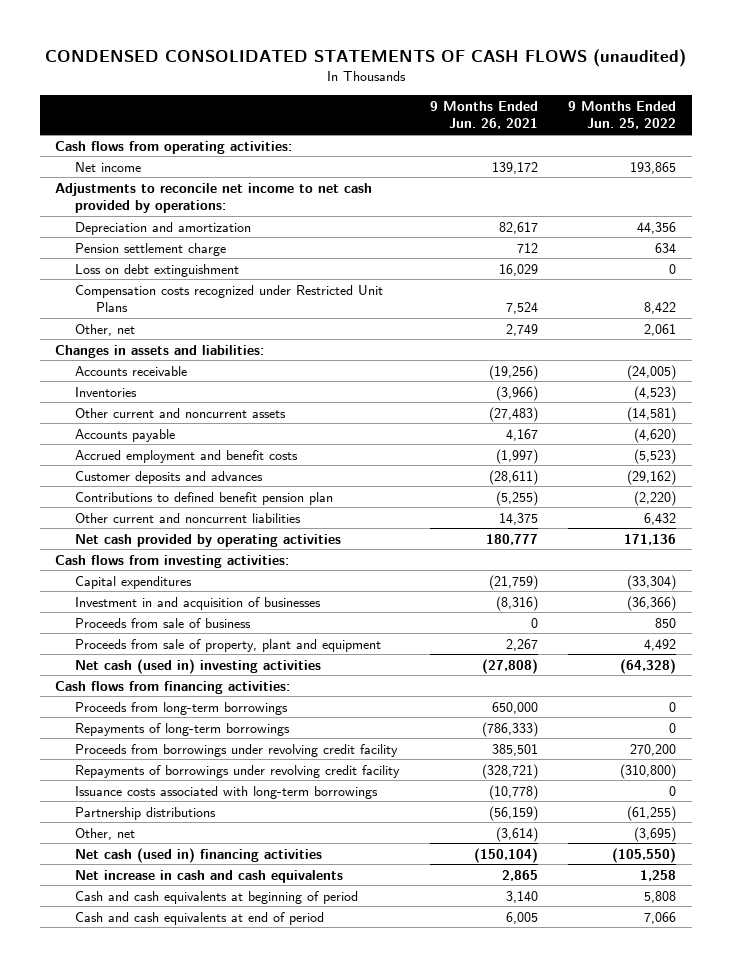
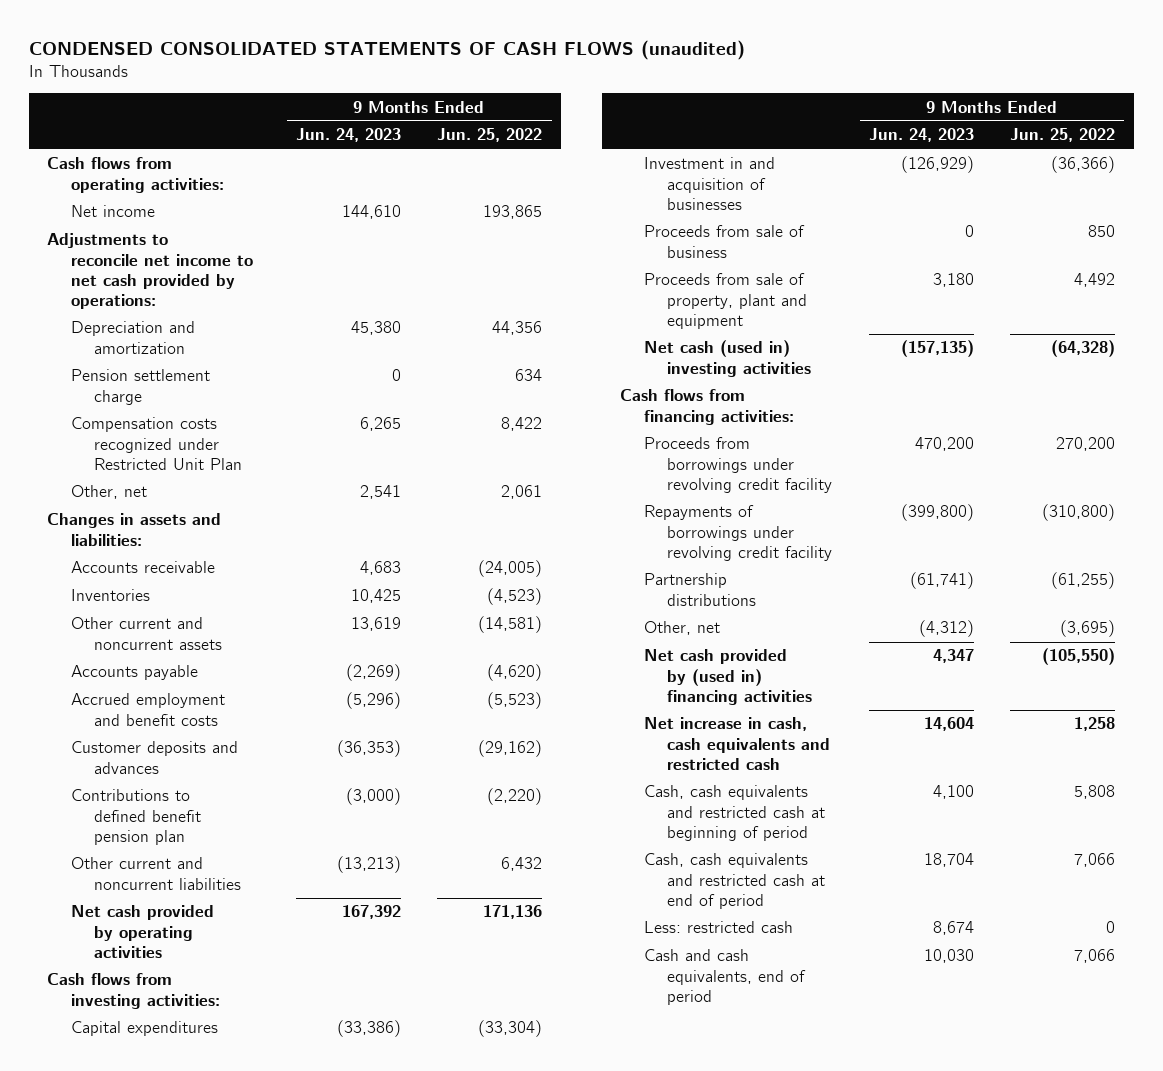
[429,100,538,130] 9 Months Ended Jun. 26, 2021 -> none
none -> [295,128,401,143] Jun. 24, 2023
[75,263,240,277] Loss on debt extinguishment -> none
[75,284,384,313] Compensation costs recognized under Restricted Unit Plans -> [70,417,243,470] Compensation costs recognized under Restricted Unit Plan
[75,701,289,715] Proceeds from long-term borrowings -> none
[75,722,291,736] Repayments of long-term borrowings -> none
[75,785,379,799] Issuance costs associated with long-term borrowings -> none
[75,847,323,863] Net cash (used in) financing activities -> [643,649,813,705] Net cash provided by (used in) financing activities
[75,869,344,883] Net increase in cash and cash equivalents -> [643,717,831,770] Net increase in cash, cash equivalents and restricted cash
[75,890,359,904] Cash and cash equivalents at beginning of period -> [643,785,826,841] Cash, cash equivalents and restricted cash at beginning of period
[75,911,325,925] Cash and cash equivalents at end of period -> [643,853,826,909] Cash, cash equivalents and restricted cash at end of period
none -> [643,921,793,934] Less: restricted cash
none -> [643,949,807,1005] Cash and cash equivalents, end of period

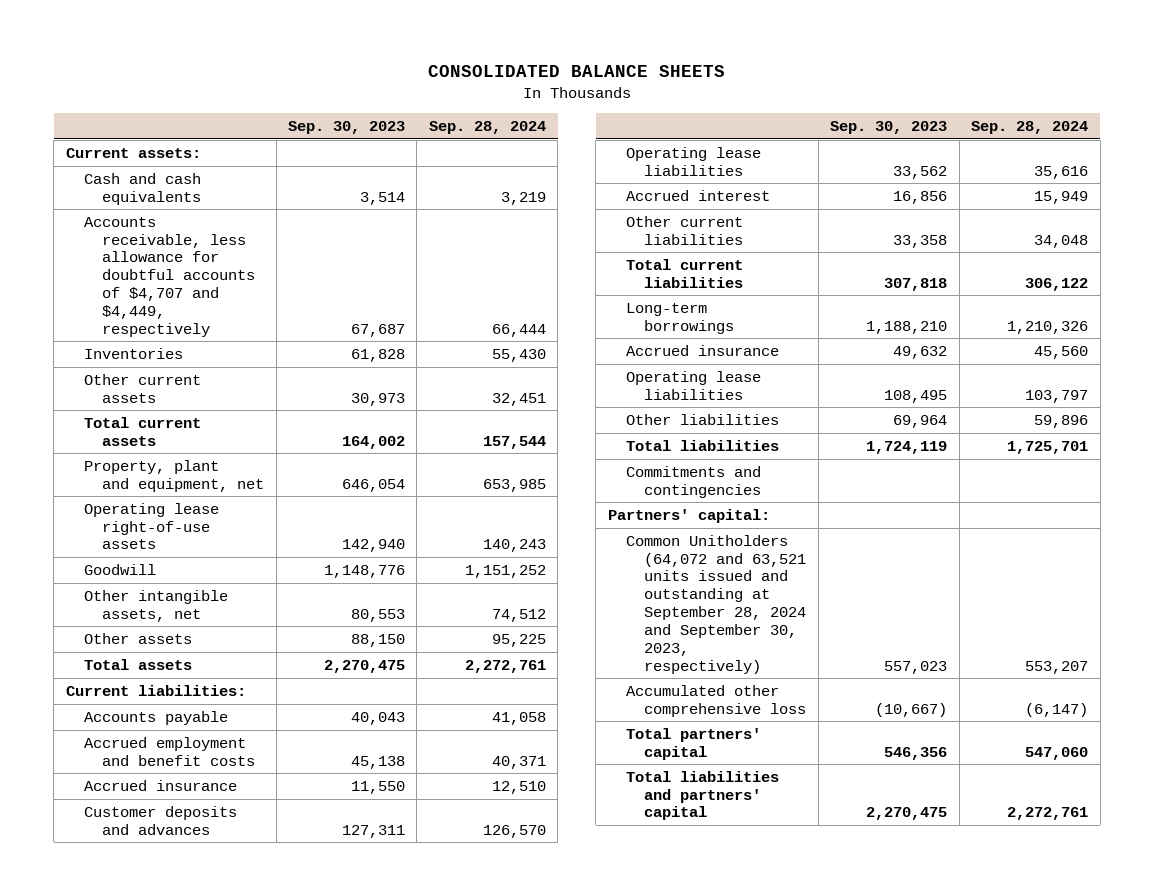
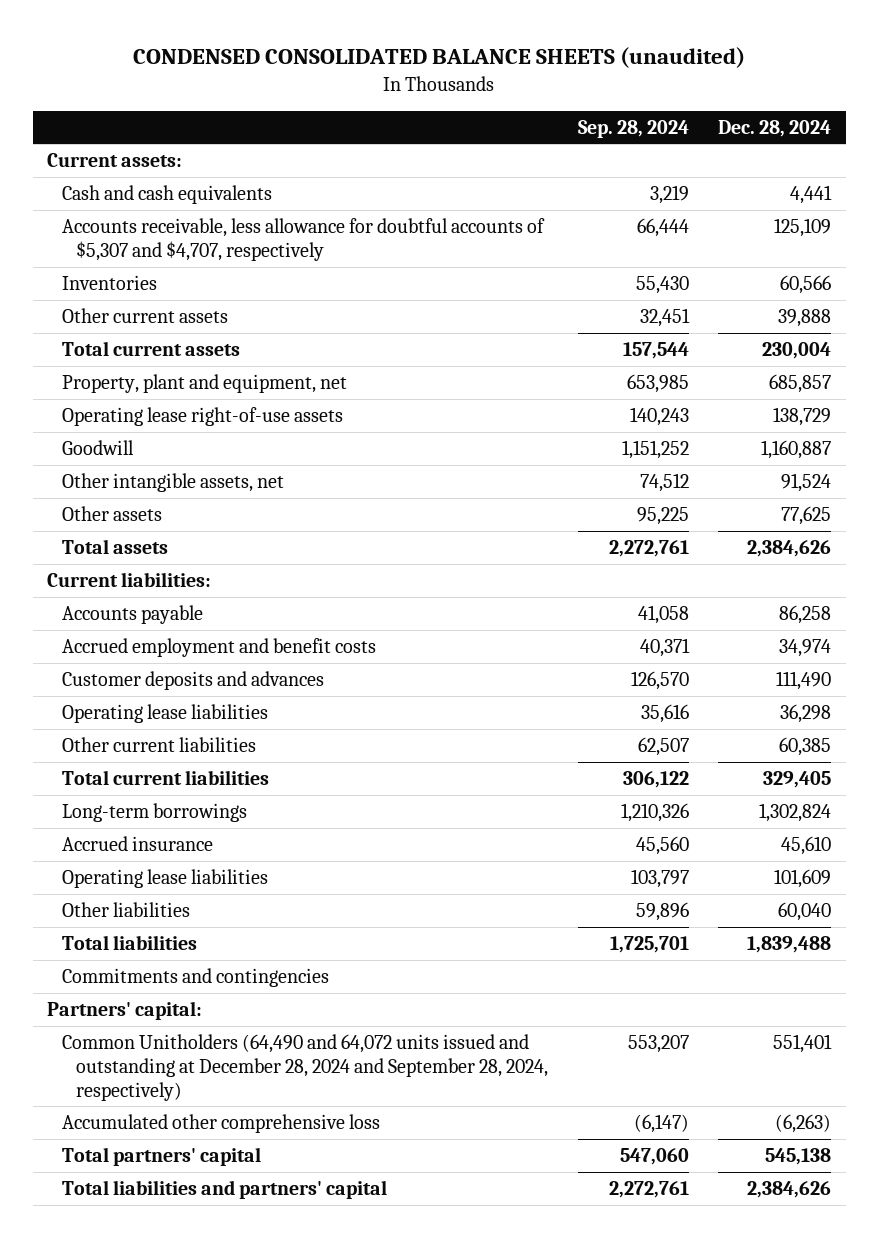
[427,65,725,78] CONSOLIDATED BALANCE SHEETS -> [133,46,746,68] CONDENSED CONSOLIDATED BALANCE SHEETS (unaudited)
[287,121,405,135] Sep. 30, 2023 -> none
none -> [718,119,832,137] Dec. 28, 2024
[83,216,256,337] Accounts receivable, less allowance for doubtful accounts of $4,707 and $4,449, respectively -> [61,218,545,261] Accounts receivable, less allowance for doubtful accounts of $5,307 and $4,707, respectively
[83,779,237,791] Accrued insurance -> none
[626,189,771,201] Accrued interest -> none
[1034,234,1089,248] 34,048 -> [637,737,689,757] 62,507
[626,534,807,674] Common Unitholders (64,072 and 63,521 units issued and outstanding at September 28, 2024 and September 30, 2023, respectively) -> [61,1034,549,1101] Common Unitholders (64,490 and 64,072 units issued and outstanding at December 28, 2024 and September 28, 2024, respectively)

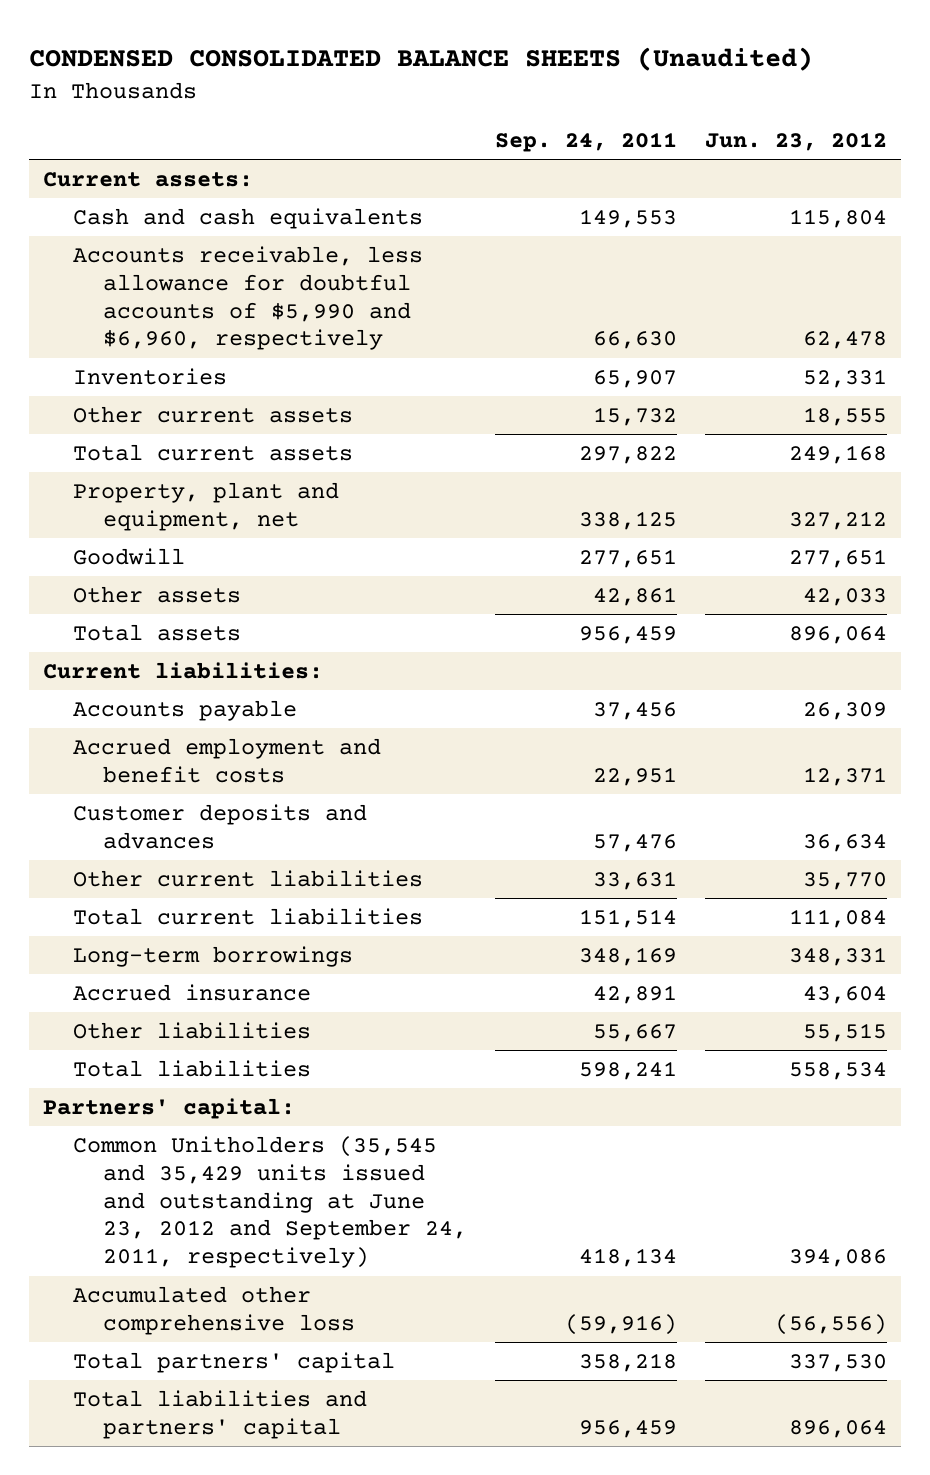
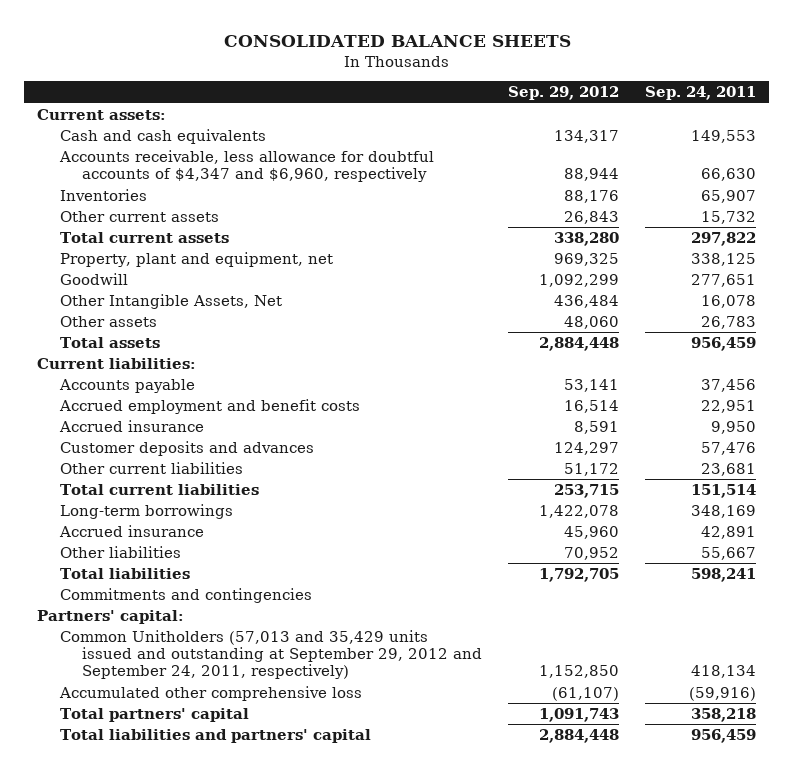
[29,46,814,71] CONDENSED CONSOLIDATED BALANCE SHEETS (Unaudited) -> [223,34,571,47] CONSOLIDATED BALANCE SHEETS
[705,132,888,152] Jun. 23, 2012 -> none
none -> [508,86,620,101] Sep. 29, 2012
[73,246,424,351] Accounts receivable, less allowance for doubtful accounts of $5,990 and $6,960, respectively -> [58,150,434,183] Accounts receivable, less allowance for doubtful accounts of $4,347 and $6,960, respectively
none -> [59,294,282,310] Other Intangible Assets, Net
[593,587,678,607] 42,861 -> [701,316,757,330] 26,783
none -> [58,420,204,433] Accrued insurance
[593,871,678,891] 33,631 -> [701,463,757,477] 23,681
none -> [59,588,312,604] Commitments and contingencies
[73,1136,468,1269] Common Unitholders (35,545 and 35,429 units issued and outstanding at June 23, 2012 and September 24, 2011, respectively) -> [59,630,482,680] Common Unitholders (57,013 and 35,429 units issued and outstanding at September 29, 2012 and September 24, 2011, respectively)

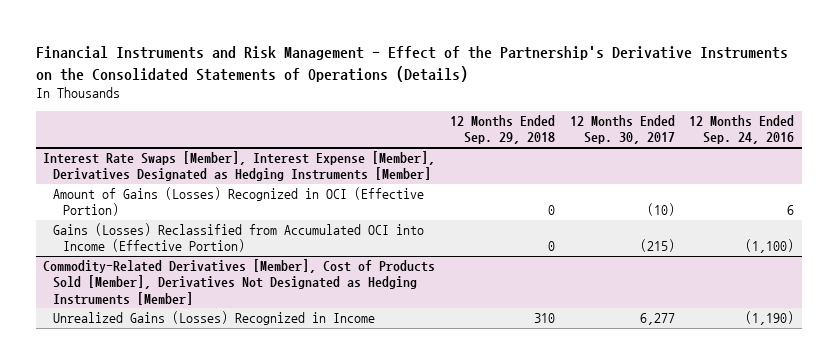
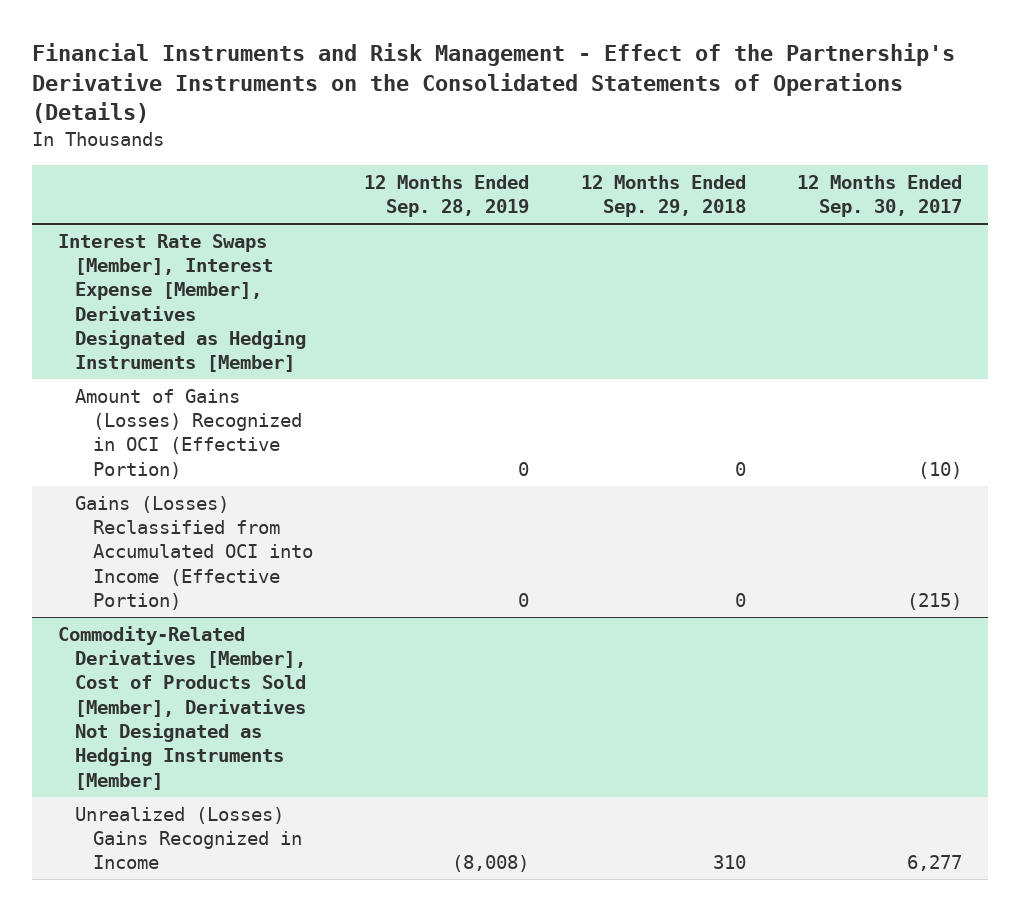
[689,115,795,145] 12 Months Ended Sep. 24, 2016 -> none
none -> [364,174,530,218] 12 Months Ended Sep. 28, 2019
[52,311,375,326] Unrealized Gains (Losses) Recognized in Income -> [75,806,302,870] Unrealized (Losses) Gains Recognized in Income

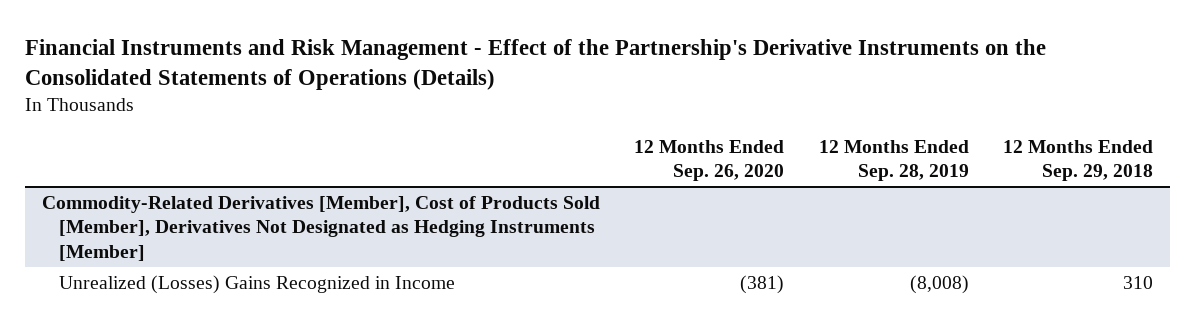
[797,174,963,218] 12 Months Ended Sep. 30, 2017 -> none
none -> [634,139,785,182] 12 Months Ended Sep. 26, 2020
[57,233,307,373] Interest Rate Swaps [Member], Interest Expense [Member], Derivatives Designated as Hedging Instruments [Member] -> none
[75,388,302,479] Amount of Gains (Losses) Recognized in OCI (Effective Portion) -> none
[75,495,313,611] Gains (Losses) Reclassified from Accumulated OCI into Income (Effective Portion) -> none

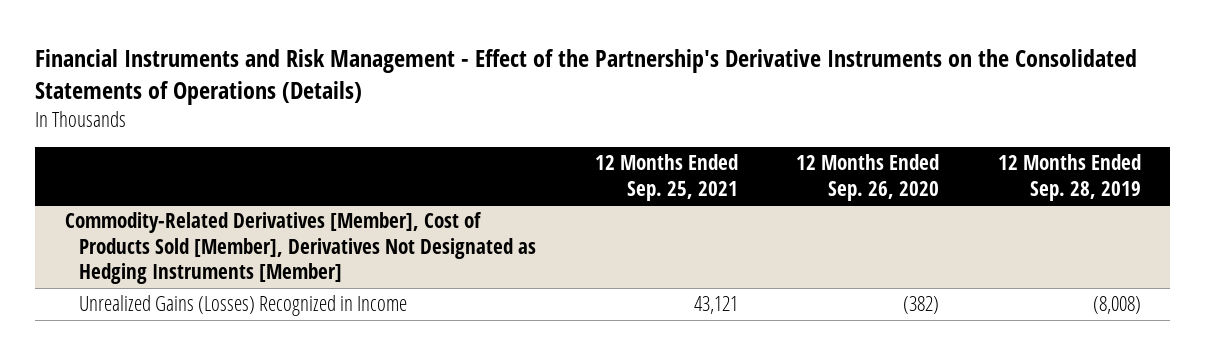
[1003,139,1154,182] 12 Months Ended Sep. 29, 2018 -> none
none -> [594,154,738,201] 12 Months Ended Sep. 25, 2021
[58,274,455,294] Unrealized (Losses) Gains Recognized in Income -> [79,295,408,317] Unrealized Gains (Losses) Recognized in Income
[740,274,785,294] (381) -> [903,296,940,315] (382)

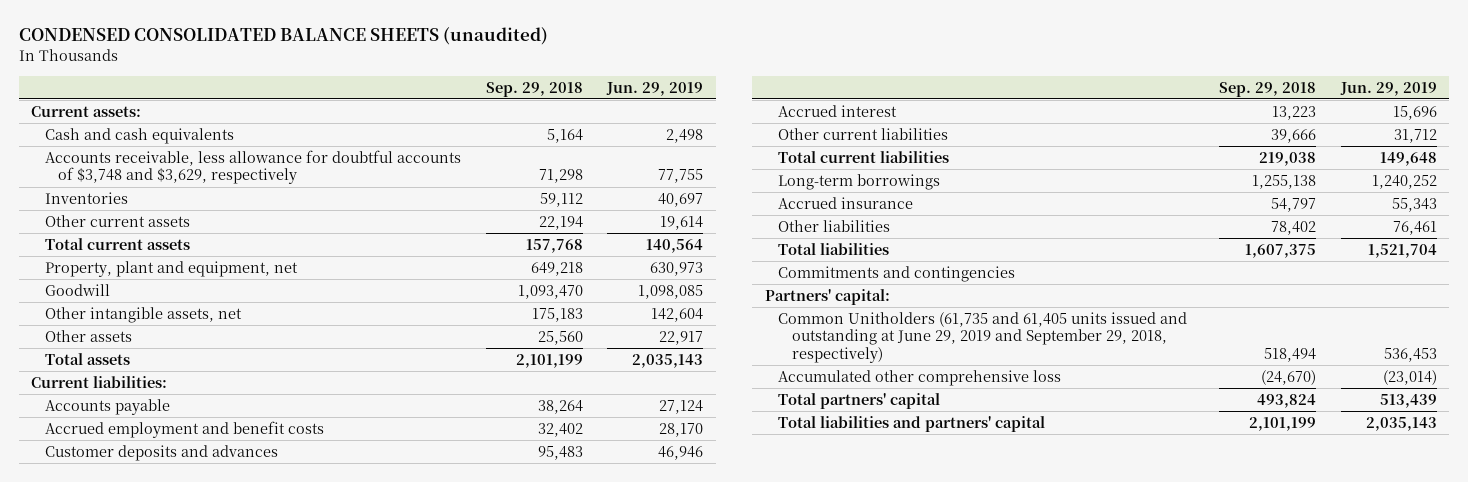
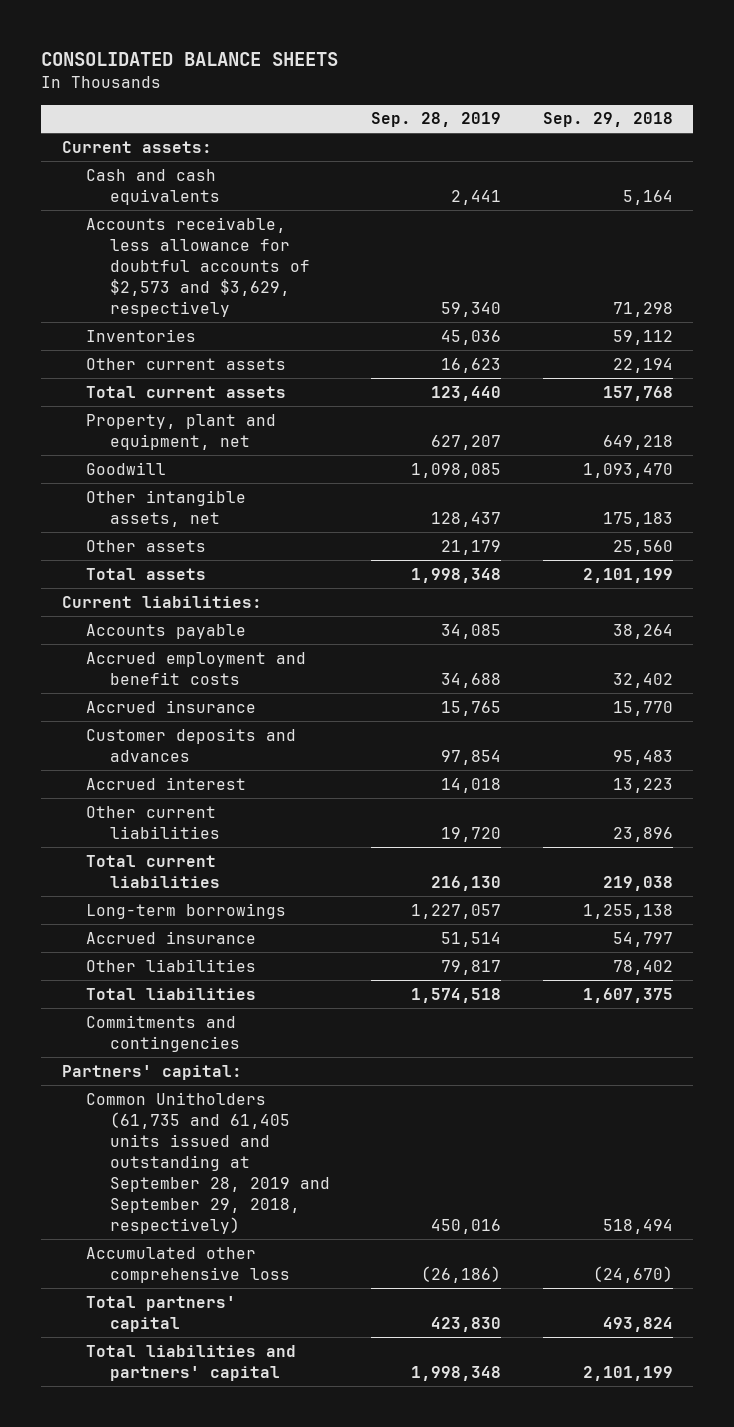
[18,27,548,46] CONDENSED CONSOLIDATED BALANCE SHEETS (unaudited) -> [41,52,339,67] CONSOLIDATED BALANCE SHEETS
[606,81,704,96] Jun. 29, 2019 -> none
none -> [371,112,502,128] Sep. 28, 2019
[44,149,461,185] Accounts receivable, less allowance for doubtful accounts of $3,748 and $3,629, respectively -> [85,216,310,317] Accounts receivable, less allowance for doubtful accounts of $2,573 and $3,629, respectively
none -> [85,699,256,713] Accrued insurance
[1271,128,1317,143] 39,666 -> [612,826,673,842] 23,896
[778,311,1188,363] Common Unitholders (61,735 and 61,405 units issued and outstanding at June 29, 2019 and September 29, 2018, respectively) -> [85,1091,330,1234] Common Unitholders (61,735 and 61,405 units issued and outstanding at September 28, 2019 and September 29, 2018, respectively)

